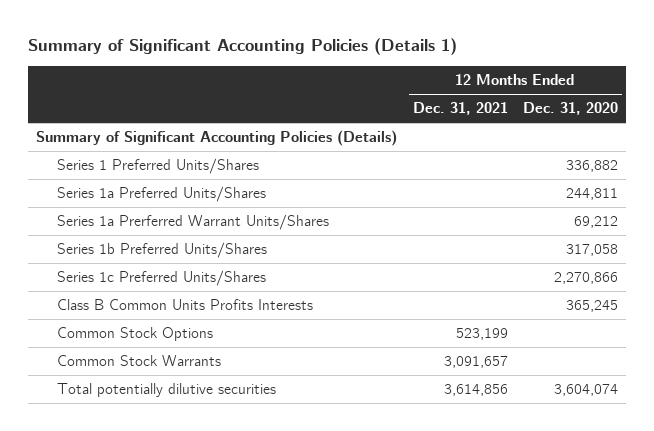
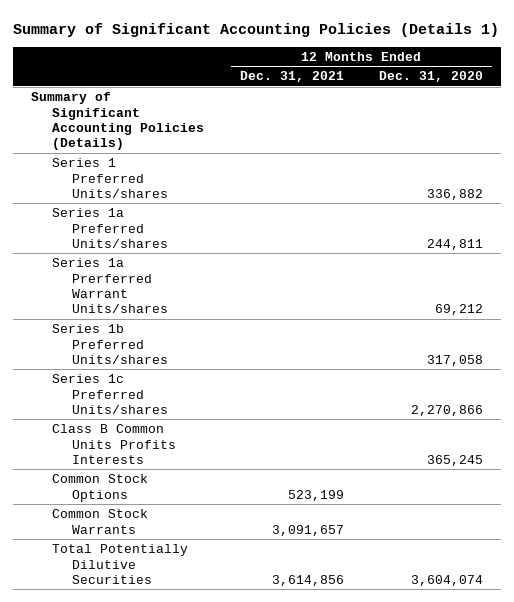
[56,158,259,175] Series 1 Preferred Units/Shares -> [51,158,169,198] Series 1 Preferred Units/shares
[56,186,266,203] Series 1a Preferred Units/Shares -> [51,208,169,248] Series 1a Preferred Units/shares
[56,214,329,231] Series 1a Prerferred Warrant Units/Shares -> [51,258,169,314] Series 1a Prerferred Warrant Units/shares
[56,242,267,259] Series 1b Preferred Units/Shares -> [51,324,169,364] Series 1b Preferred Units/shares
[56,270,266,287] Series 1c Preferred Units/Shares -> [51,374,169,414] Series 1c Preferred Units/shares
[56,383,276,398] Total potentially dilutive securities -> [51,544,188,584] Total Potentially Dilutive Securities

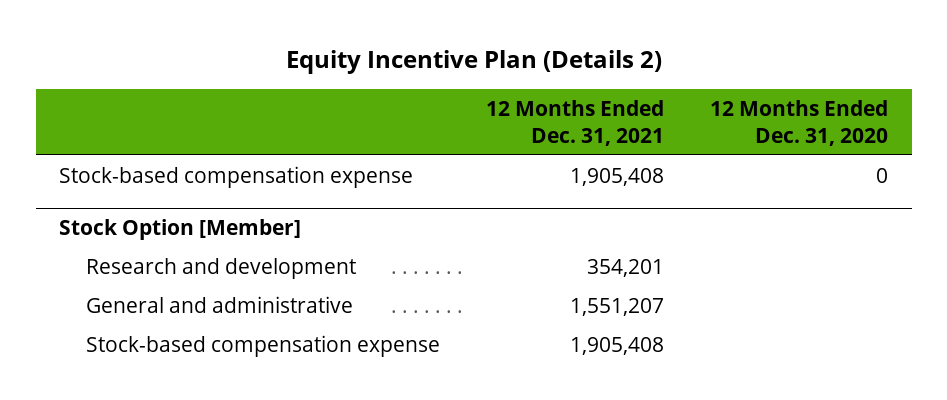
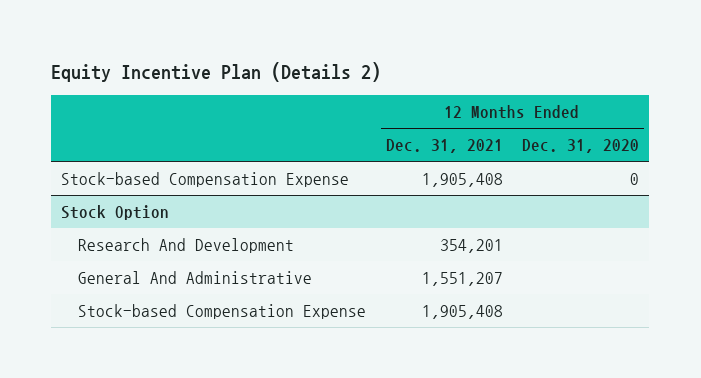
[58,165,413,188] Stock-based compensation expense -> [61,172,350,188] Stock-based Compensation Expense
[58,219,301,241] Stock Option [Member] -> [61,205,170,221] Stock Option
[86,257,357,279] Research and development -> [77,238,294,254] Research And Development
[86,295,354,313] General and administrative -> [77,271,312,285] General And Administrative
[86,334,441,357] Stock-based compensation expense -> [77,304,366,320] Stock-based Compensation Expense

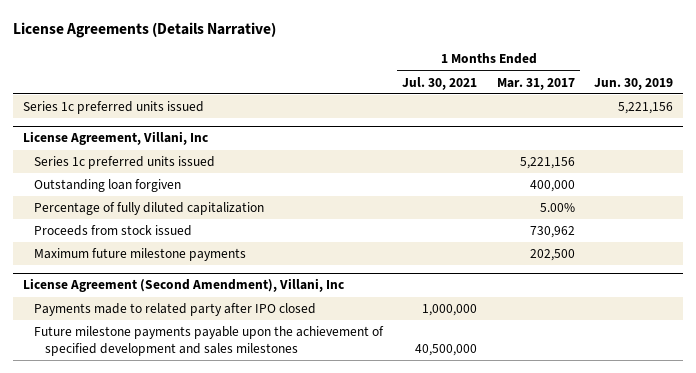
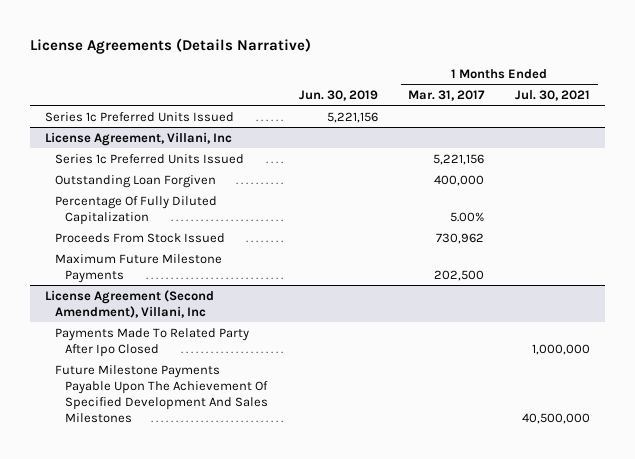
[22,101,204,115] Series 1c preferred units issued -> [45,111,235,122] Series 1c Preferred Units Issued
[33,156,215,170] Series 1c preferred units issued -> [55,153,245,164] Series 1c Preferred Units Issued
[33,179,181,193] Outstanding loan forgiven -> [55,174,217,188] Outstanding Loan Forgiven
[33,202,264,216] Percentage of fully diluted capitalization -> [55,195,218,225] Percentage Of Fully Diluted Capitalization
[33,225,192,237] Proceeds from stock issued -> [55,232,226,243] Proceeds From Stock Issued
[33,248,246,262] Maximum future milestone payments -> [55,253,223,283] Maximum Future Milestone Payments
[33,303,316,317] Payments made to related party after IPO closed -> [55,327,250,357] Payments Made To Related Party After Ipo Closed
[33,326,384,356] Future milestone payments payable upon the achievement of specified development and sales milestones -> [55,364,269,424] Future Milestone Payments Payable Upon The Achievement Of Specified Development And Sales Milestones

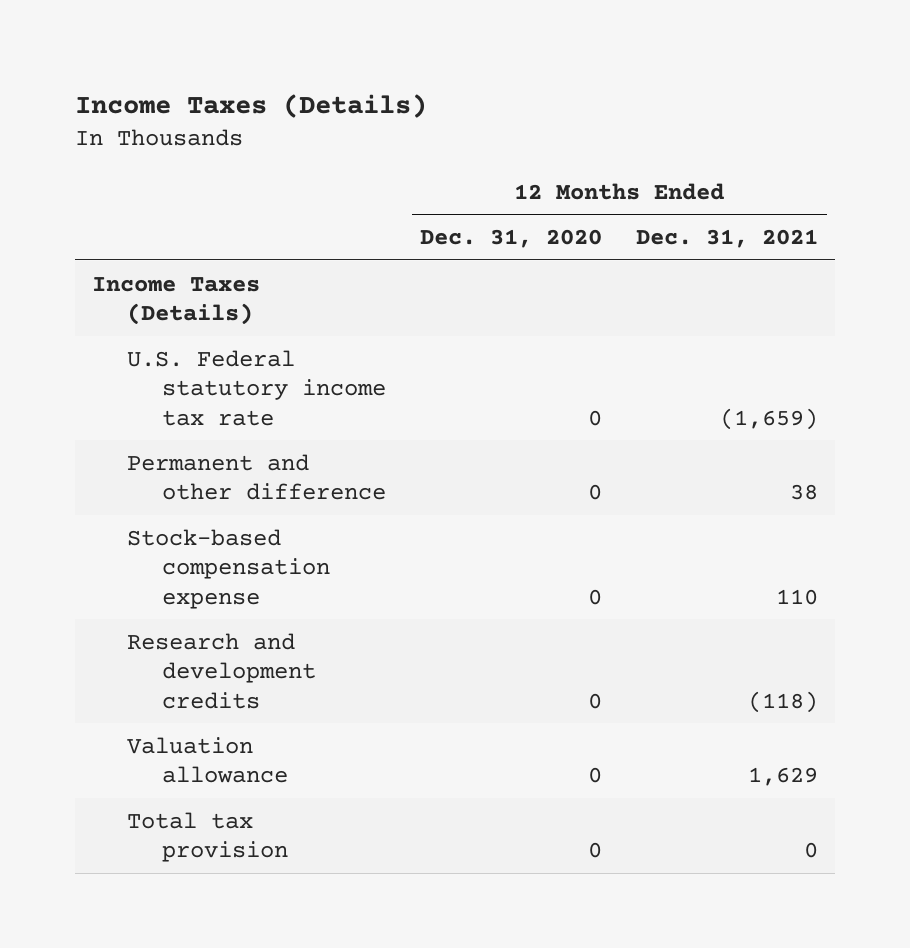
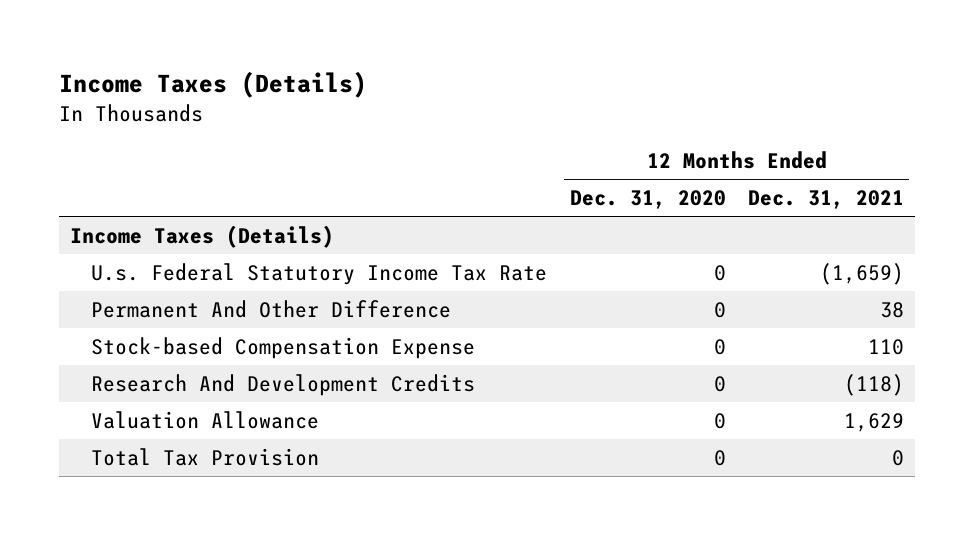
[127,349,387,426] U.S. Federal statutory income tax rate -> [91,262,548,285] U.s. Federal Statutory Income Tax Rate
[127,453,387,501] Permanent and other difference -> [91,299,452,318] Permanent And Other Difference
[127,528,331,609] Stock-based compensation expense -> [91,336,476,359] Stock-based Compensation Expense
[127,632,317,709] Research and development credits -> [91,373,476,396] Research And Development Credits
[127,736,289,784] Valuation allowance -> [91,410,320,429] Valuation Allowance
[127,811,289,863] Total tax provision -> [91,447,320,466] Total Tax Provision

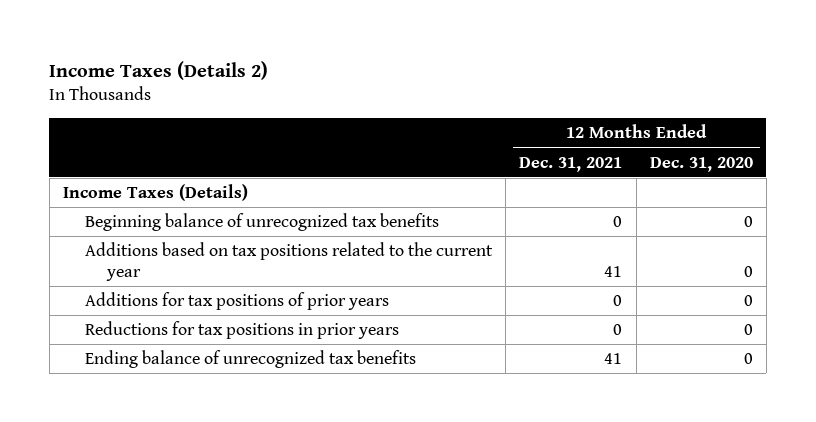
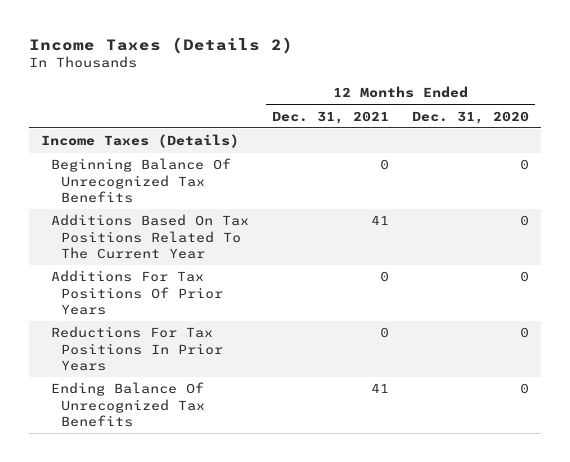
[85,213,440,232] Beginning balance of unrecognized tax benefits -> [50,158,231,203] Beginning Balance Of Unrecognized Tax Benefits
[85,242,494,282] Additions based on tax positions related to the current year -> [50,214,249,259] Additions Based On Tax Positions Related To The Current Year
[85,292,390,311] Additions for tax positions of prior years -> [50,270,223,315] Additions For Tax Positions Of Prior Years
[85,321,400,340] Reductions for tax positions in prior years -> [50,326,223,371] Reductions For Tax Positions In Prior Years
[85,350,417,369] Ending balance of unrecognized tax benefits -> [50,382,205,427] Ending Balance Of Unrecognized Tax Benefits

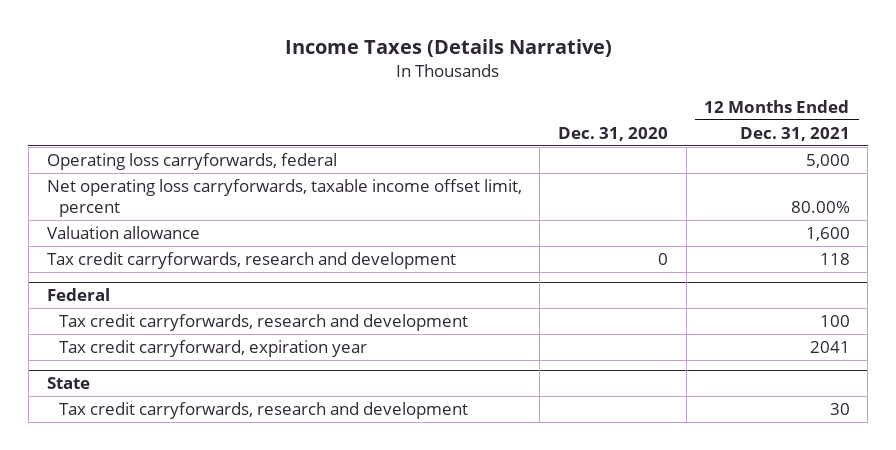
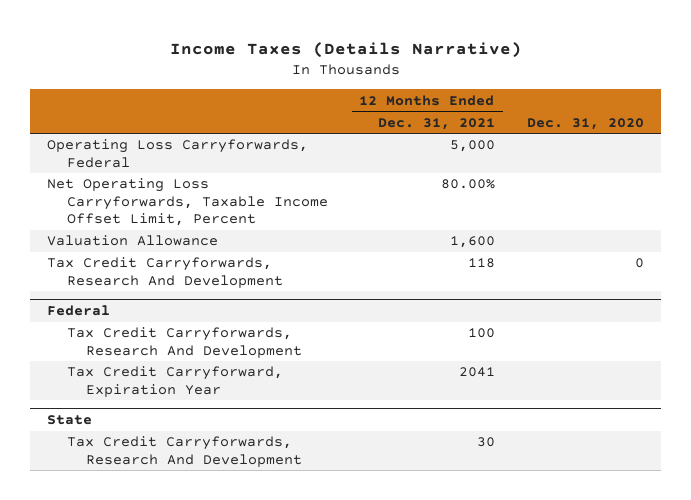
[46,152,337,170] Operating loss carryforwards, federal -> [46,139,308,168] Operating Loss Carryforwards, Federal
[46,178,522,218] Net operating loss carryforwards, taxable income offset limit, percent -> [46,178,328,227] Net Operating Loss Carryforwards, Taxable Income Offset Limit, Percent
[46,225,200,239] Valuation allowance -> [46,235,218,247] Valuation Allowance
[46,251,456,269] Tax credit carryforwards, research and development -> [46,257,283,288] Tax Credit Carryforwards, Research And Development
[59,313,469,331] Tax credit carryforwards, research and development -> [66,327,303,358] Tax Credit Carryforwards, Research And Development
[59,339,368,357] Tax credit carryforward, expiration year -> [66,366,283,397] Tax Credit Carryforward, Expiration Year
[59,401,469,419] Tax credit carryforwards, research and development -> [66,436,303,467] Tax Credit Carryforwards, Research And Development

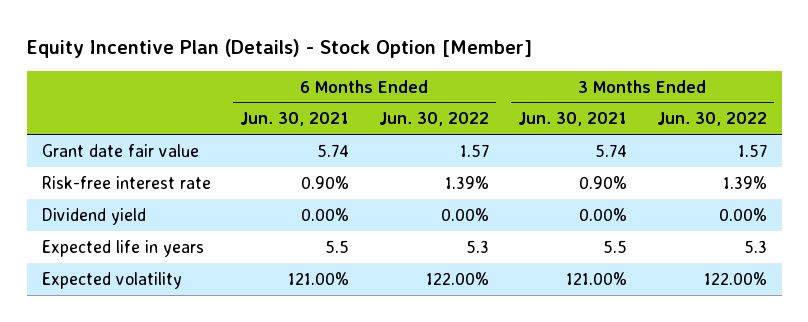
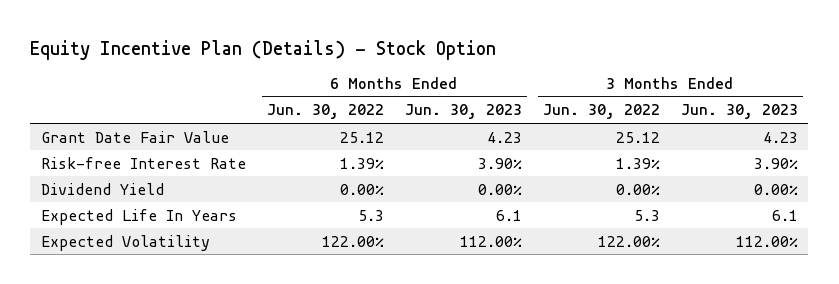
[26,38,532,58] Equity Incentive Plan (Details) - Stock Option [Member] -> [30,39,497,60] Equity Incentive Plan (Details) - Stock Option
[240,112,350,127] Jun. 30, 2021 -> none
[518,112,628,127] Jun. 30, 2021 -> none
none -> [404,104,522,120] Jun. 30, 2023
none -> [680,104,798,120] Jun. 30, 2023
[41,143,199,157] Grant date fair value -> [40,130,229,143] Grant Date Fair Value
[459,143,489,157] 1.57 -> [339,131,384,143] 25.12
[737,143,767,157] 1.57 -> [615,131,660,143] 25.12
[41,175,211,189] Risk-free interest rate -> [40,156,246,169] Risk-free Interest Rate
[41,207,146,225] Dividend yield -> [40,182,164,195] Dividend Yield
[41,239,204,257] Expected life in years -> [40,208,237,225] Expected Life In Years
[41,271,182,289] Expected volatility -> [40,234,210,251] Expected Volatility

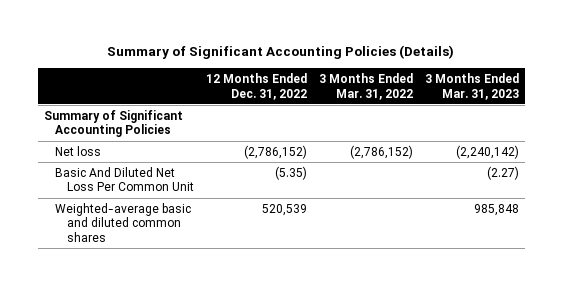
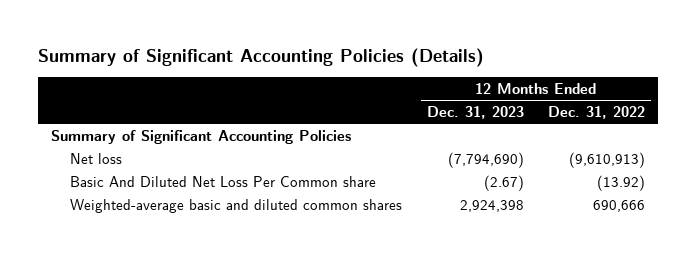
[318,73,413,100] 3 Months Ended Mar. 31, 2022 -> none
[424,73,519,100] 3 Months Ended Mar. 31, 2023 -> none
none -> [426,105,524,119] Dec. 31, 2023
[243,144,307,159] (2,786,152) -> [569,151,646,168] (9,610,913)
[55,166,194,192] Basic And Diluted Net Loss Per Common Unit -> [70,175,377,187] Basic And Diluted Net Loss Per Common share
[274,165,307,180] (5.35) -> [597,174,646,191] (13.92)
[261,203,307,216] 520,539 -> [593,199,646,212] 690,666

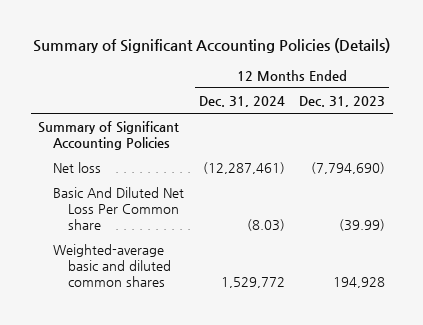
[548,105,646,119] Dec. 31, 2022 -> none
none -> [198,95,285,107] Dec. 31, 2024
[483,174,524,191] (2.67) -> [339,218,386,231] (39.99)
[459,199,524,212] 2,924,398 -> [333,276,386,288] 194,928

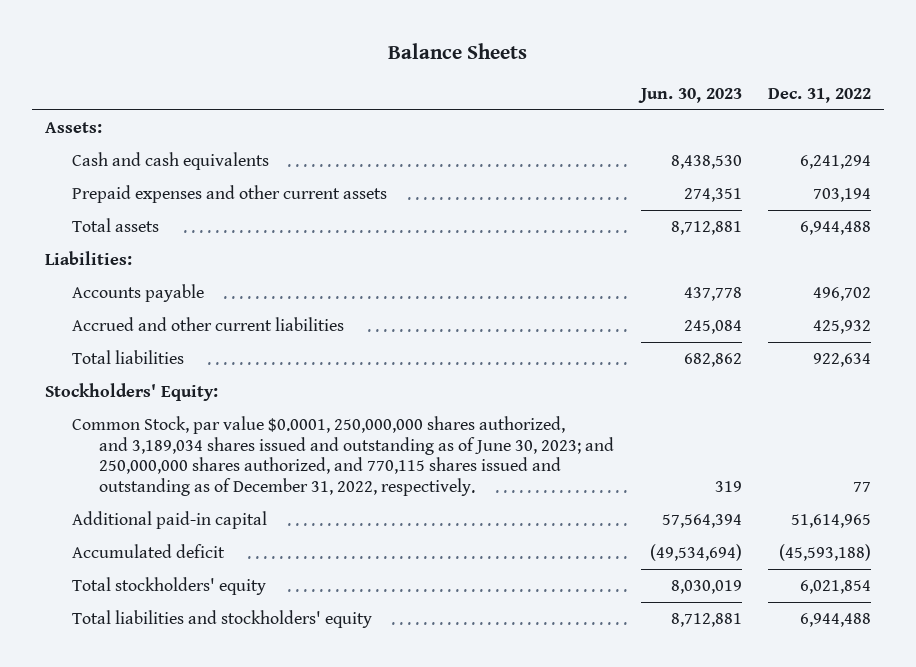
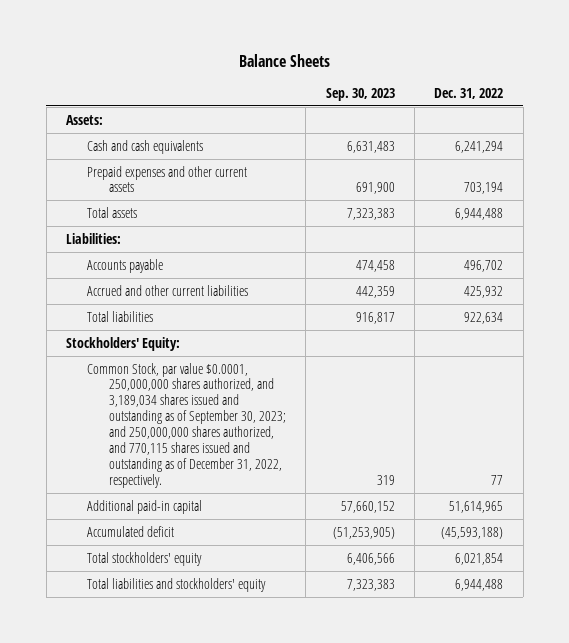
[637,87,742,103] Jun. 30, 2023 -> none
none -> [325,87,395,101] Sep. 30, 2023
[72,415,615,497] Common Stock, par value $0.0001, 250,000,000 shares authorized, and 3,189,034 shares issued and outstanding as of June 30, 2023; and 250,000,000 shares authorized, and 770,115 shares issued and outstanding as of December 31, 2022, respectively. -> [87,362,286,489] Common Stock, par value $0.0001, 250,000,000 shares authorized, and 3,189,034 shares issued and outstanding as of September 30, 2023; and 250,000,000 shares authorized, and 770,115 shares issued and outstanding as of December 31, 2022, respectively.

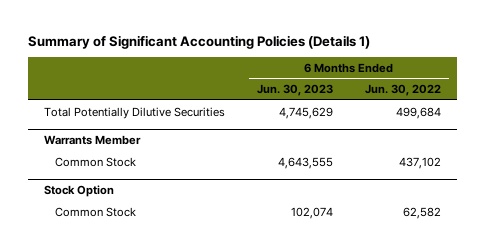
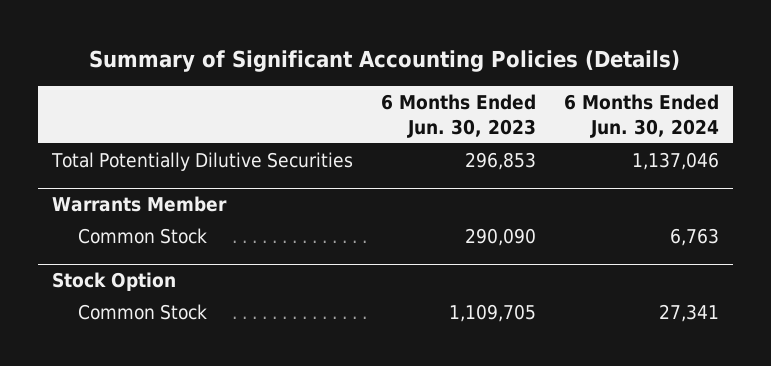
[27,34,370,49] Summary of Significant Accounting Policies (Details 1) -> [89,50,681,73] Summary of Significant Accounting Policies (Details)
[365,84,442,97] Jun. 30, 2022 -> none
none -> [563,94,719,138] 6 Months Ended Jun. 30, 2024
[278,106,333,119] 4,745,629 -> [464,152,536,171] 296,853
[277,156,333,169] 4,643,555 -> [464,228,536,247] 290,090
[290,206,333,219] 102,074 -> [448,304,536,323] 1,109,705

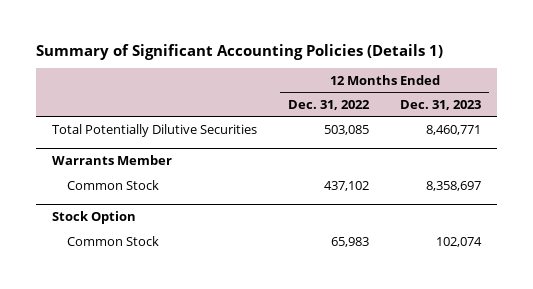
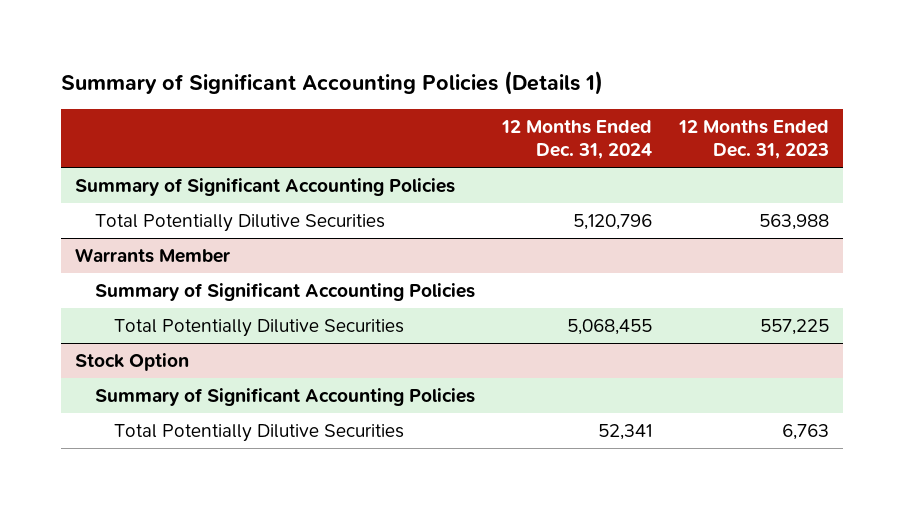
[288,99,371,110] Dec. 31, 2022 -> none
none -> [500,120,652,159] 12 Months Ended Dec. 31, 2024
none -> [74,178,455,197] Summary of Significant Accounting Policies
[426,124,482,135] 8,460,771 -> [759,214,830,231] 563,988
[67,179,160,190] Common Stock -> none
none -> [94,283,475,302] Summary of Significant Accounting Policies
none -> [114,319,405,338] Total Potentially Dilutive Securities
[67,235,160,246] Common Stock -> none
none -> [94,388,475,407] Summary of Significant Accounting Policies
none -> [114,424,405,443] Total Potentially Dilutive Securities

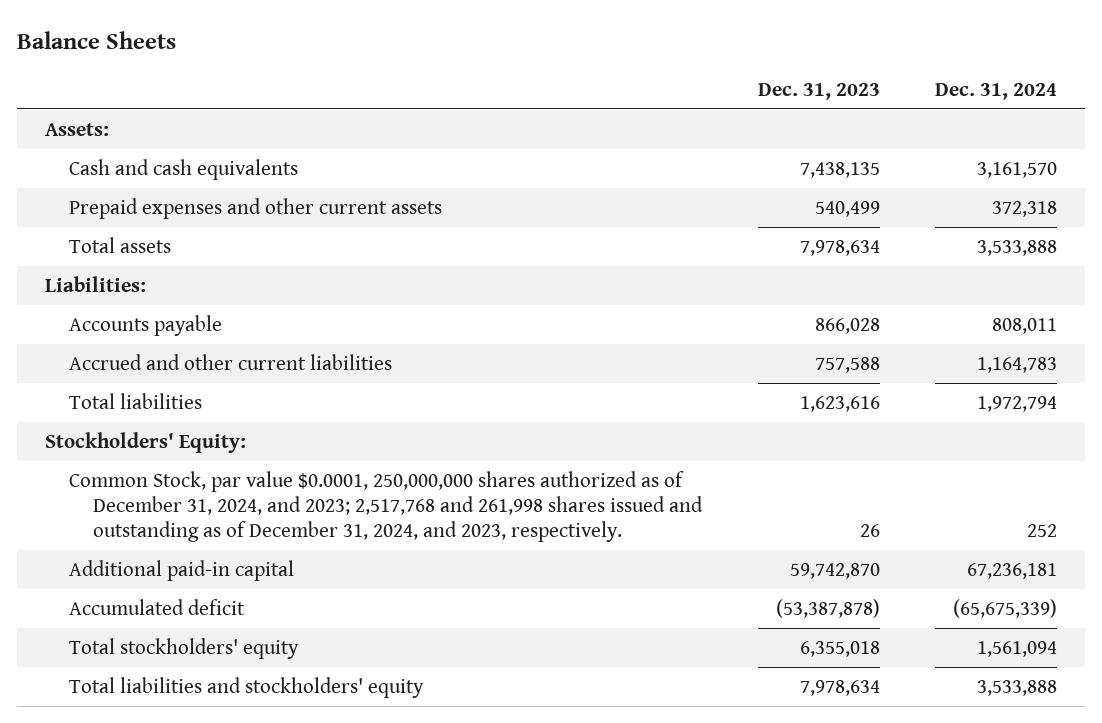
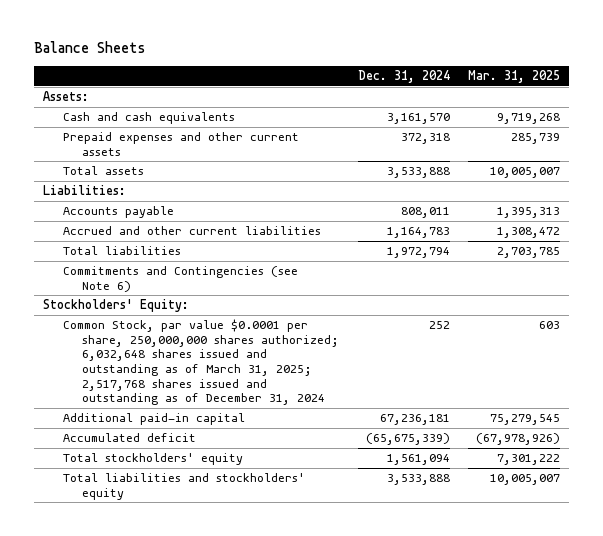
[757,82,880,100] Dec. 31, 2023 -> none
none -> [467,70,560,84] Mar. 31, 2025
none -> [62,266,298,292] Commitments and Contingencies (see Note 6)
[69,470,704,543] Common Stock, par value $0.0001, 250,000,000 shares authorized as of December 31, 2024, and 2023; 2,517,768 and 261,998 shares issued and outstanding as of December 31, 2024, and 2023, respectively. -> [62,319,340,406] Common Stock, par value $0.0001 per share, 250,000,000 shares authorized; 6,032,648 shares issued and outstanding as of March 31, 2025; 2,517,768 shares issued and outstanding as of December 31, 2024

